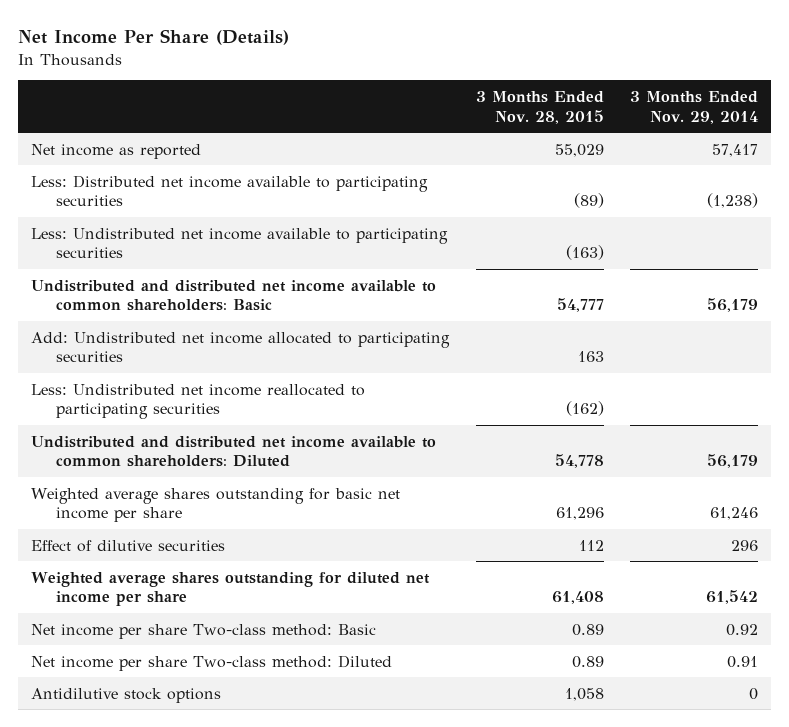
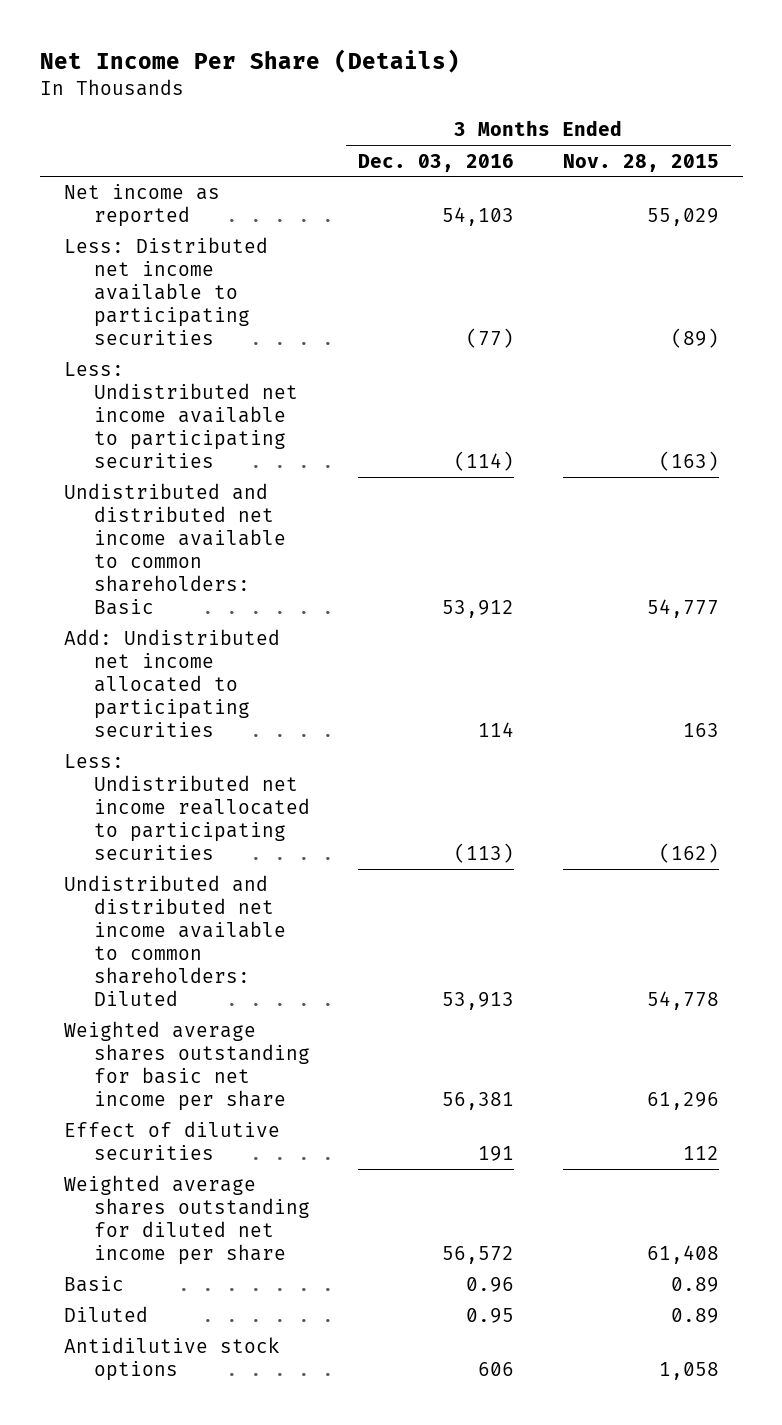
[629,91,758,124] 3 Months Ended Nov. 29, 2014 -> none
none -> [358,153,515,172] Dec. 03, 2016
[31,623,377,639] Net income per share Two-class method: Basic -> [63,1276,124,1293] Basic
[31,654,393,671] Net income per share Two-class method: Diluted -> [63,1306,148,1323] Diluted

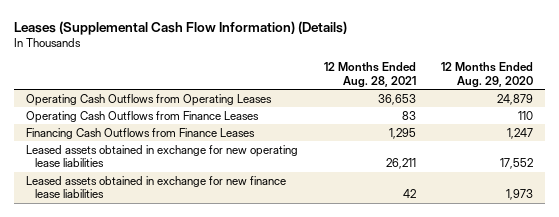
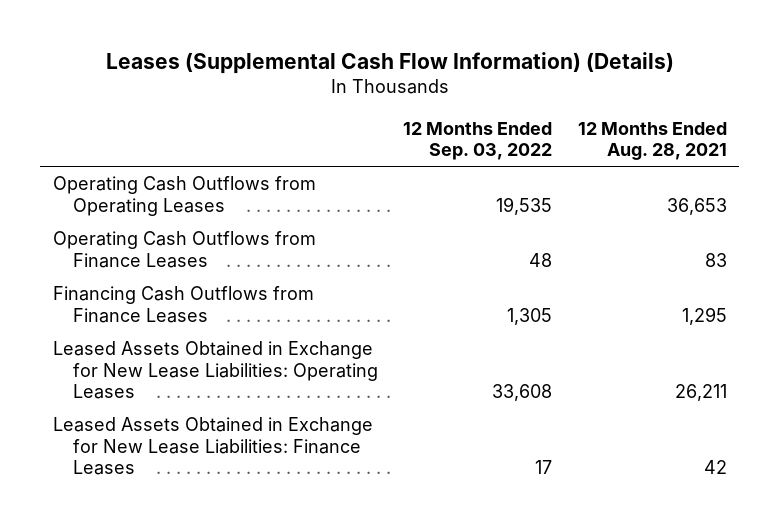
[440,62,533,88] 12 Months Ended Aug. 29, 2020 -> none
none -> [403,121,553,161] 12 Months Ended Sep. 03, 2022
[26,144,299,168] Leased assets obtained in exchange for new operating lease liabilities -> [53,341,379,400] Leased Assets Obtained in Exchange for New Lease Liabilities: Operating Leases
[26,175,287,199] Leased assets obtained in exchange for new finance lease liabilities -> [53,417,374,476] Leased Assets Obtained in Exchange for New Lease Liabilities: Finance Leases

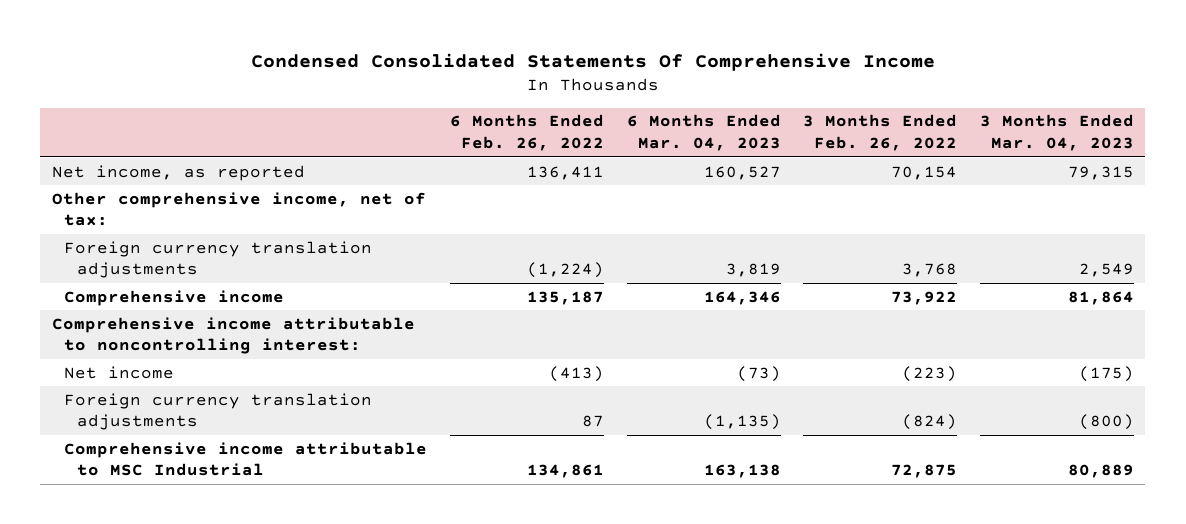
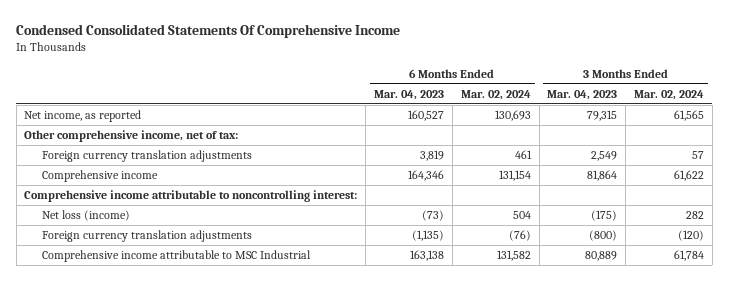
[450,114,605,152] 6 Months Ended Feb. 26, 2022 -> none
[803,114,958,152] 3 Months Ended Feb. 26, 2022 -> none
none -> [460,89,531,100] Mar. 02, 2024
none -> [634,89,705,100] Mar. 02, 2024
[64,365,175,379] Net income -> [41,210,130,222] Net loss (income)

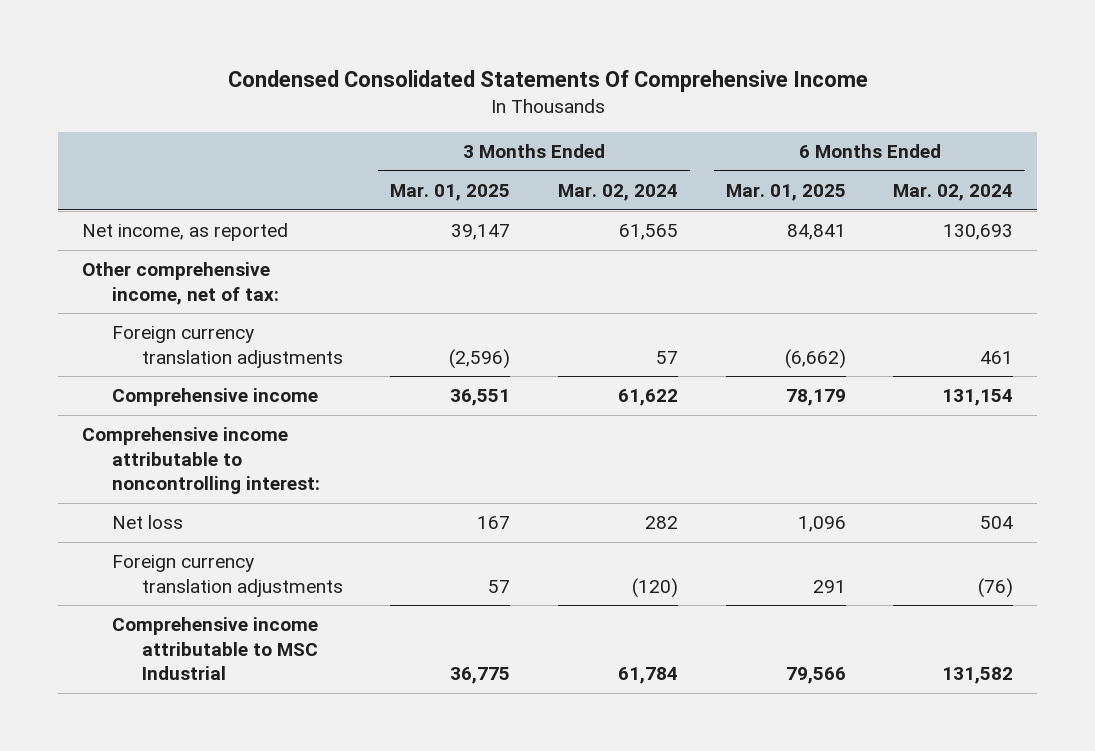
[374,89,445,100] Mar. 04, 2023 -> none
[547,89,618,100] Mar. 04, 2023 -> none
none -> [390,183,511,201] Mar. 01, 2025
none -> [725,183,846,201] Mar. 01, 2025
[41,210,130,222] Net loss (income) -> [111,515,183,530] Net loss

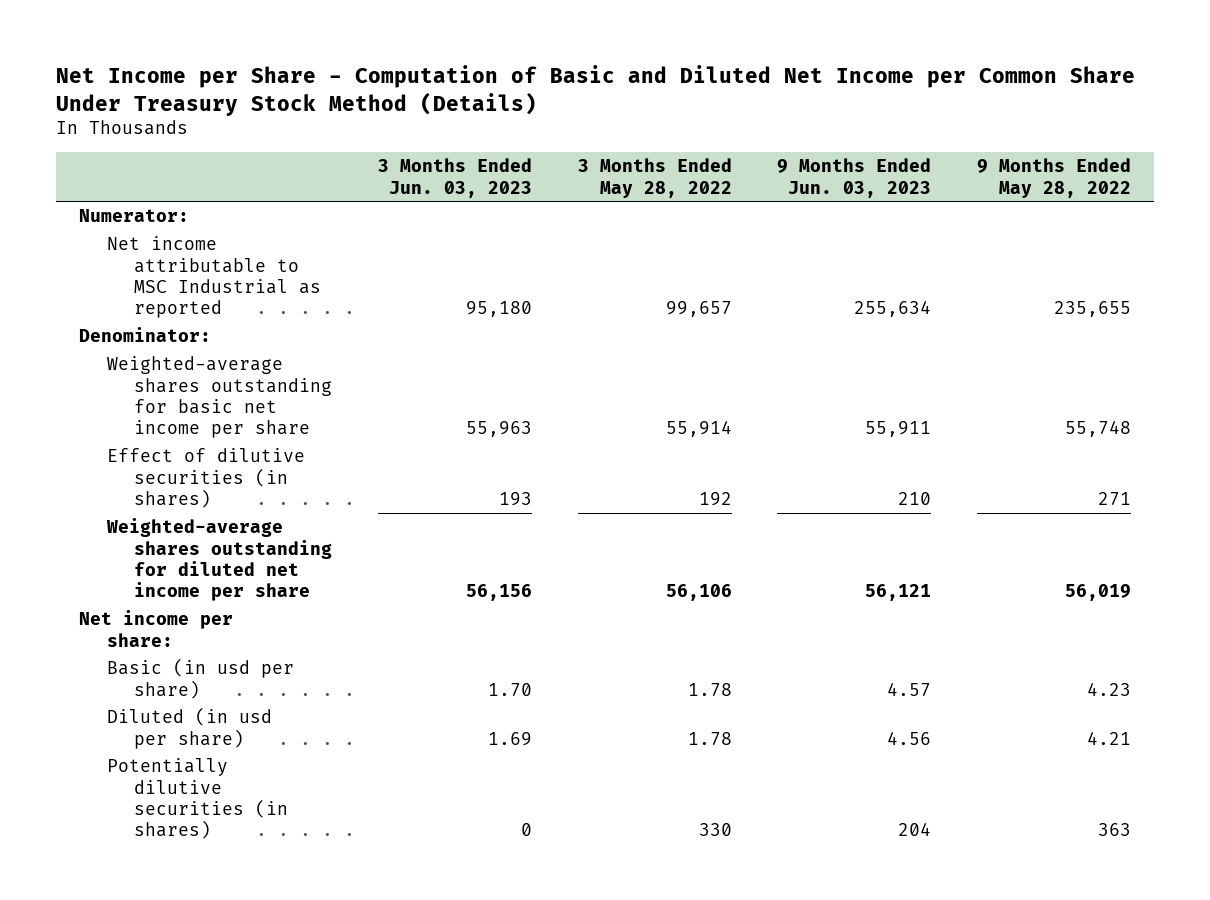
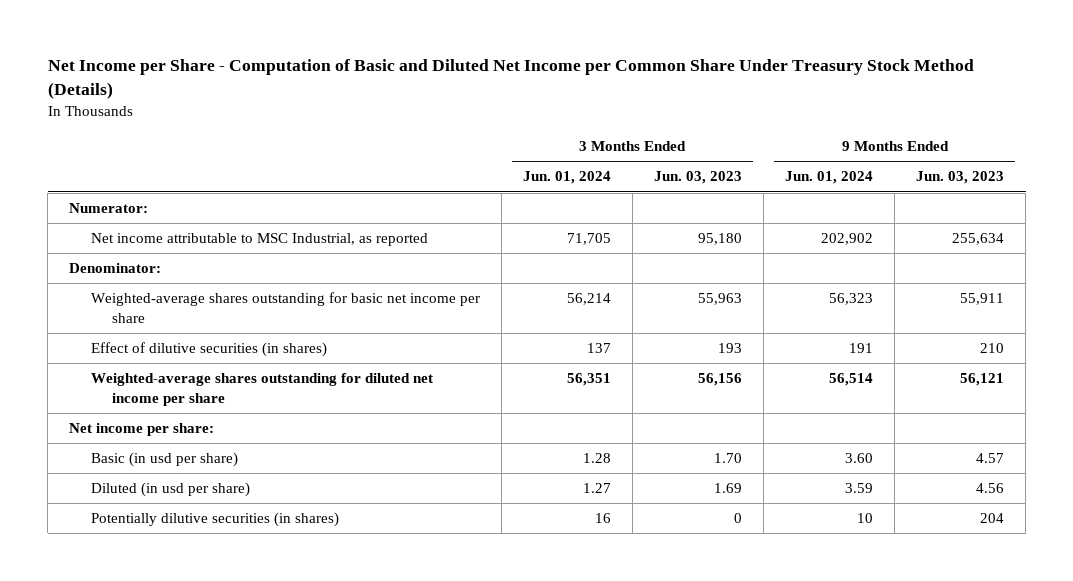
[577,158,732,198] 3 Months Ended May 28, 2022 -> none
[977,158,1132,198] 9 Months Ended May 28, 2022 -> none
none -> [522,171,611,185] Jun. 01, 2024
none -> [785,171,874,185] Jun. 01, 2024
[106,236,322,319] Net income attributable to MSC Industrial as reported -> [90,233,428,247] Net income attributable to MSC Industrial, as reported

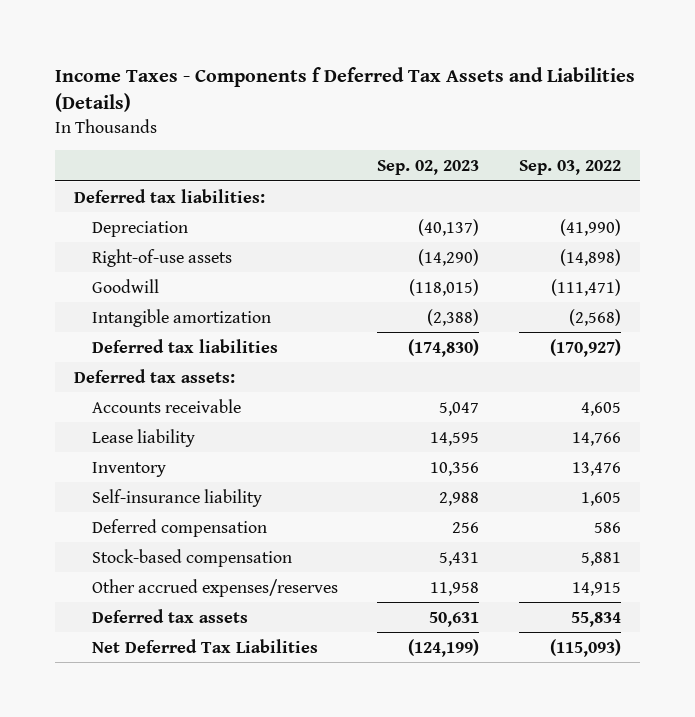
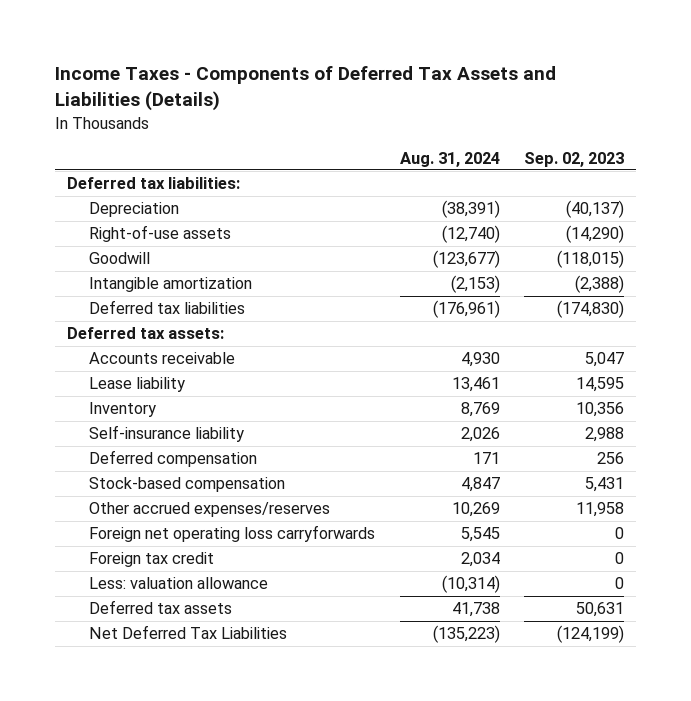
[54,66,635,113] Income Taxes - Components f Deferred Tax Assets and Liabilities (Details) -> [54,66,556,112] Income Taxes - Components of Deferred Tax Assets and Liabilities (Details)
[518,159,621,175] Sep. 03, 2022 -> none
none -> [399,151,500,167] Aug. 31, 2024
none -> [88,525,375,543] Foreign net operating loss carryforwards
none -> [88,552,214,568] Foreign tax credit
none -> [88,577,268,590] Less: valuation allowance

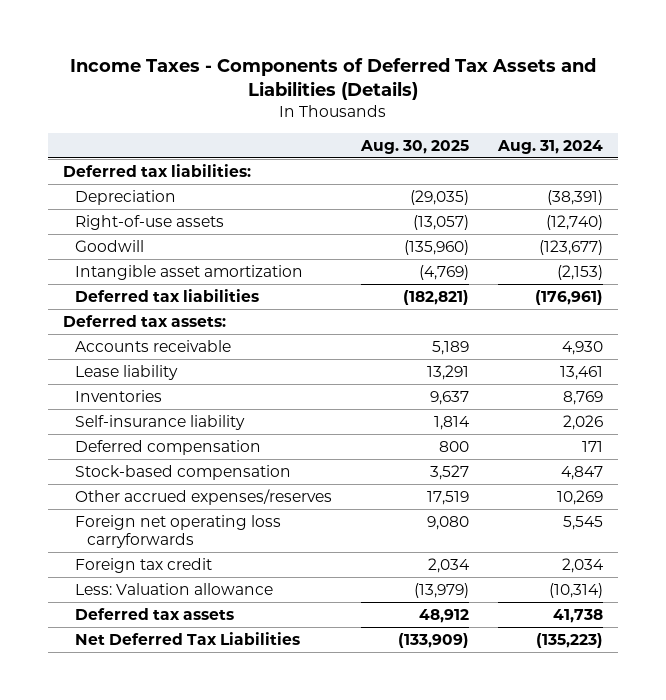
[524,151,625,167] Sep. 02, 2023 -> none
none -> [360,139,470,154] Aug. 30, 2025
[88,277,252,293] Intangible amortization -> [74,264,303,280] Intangible asset amortization
[88,402,156,418] Inventory -> [74,389,162,402] Inventories
[88,577,268,590] Less: valuation allowance -> [74,582,273,595] Less: Valuation allowance

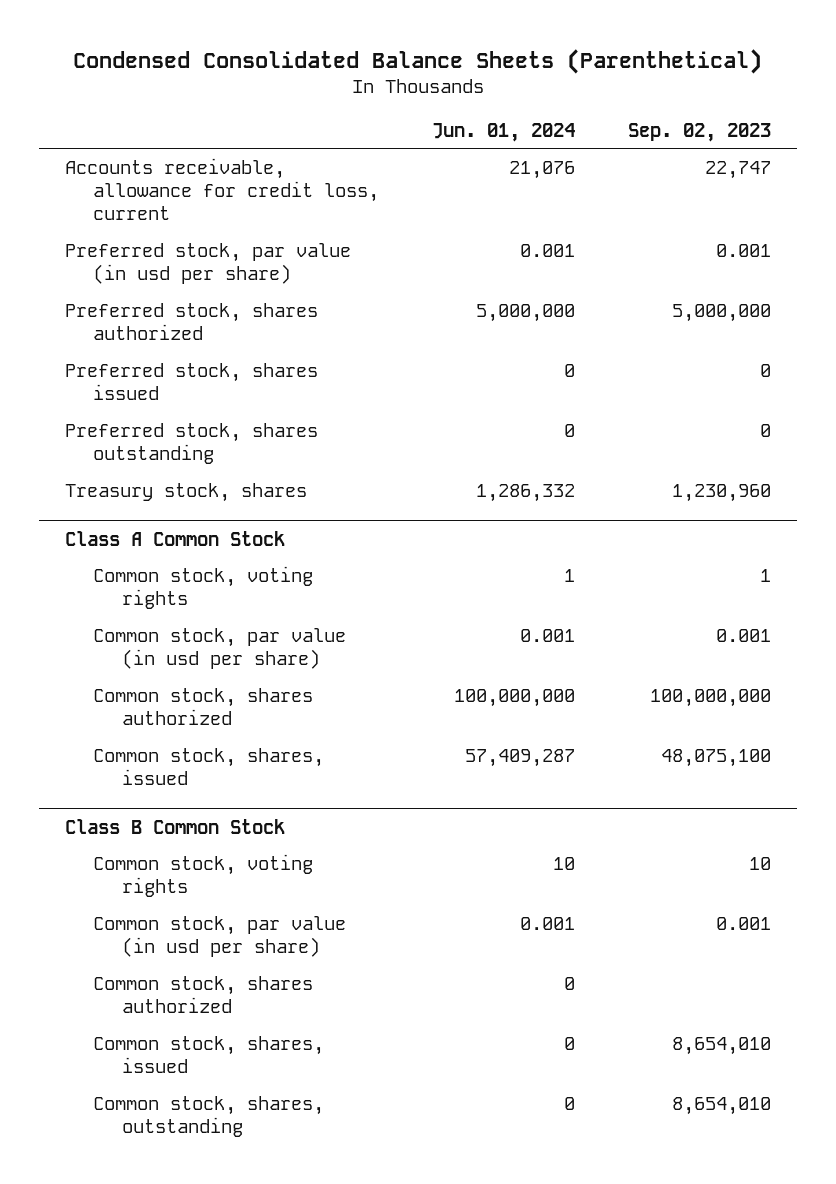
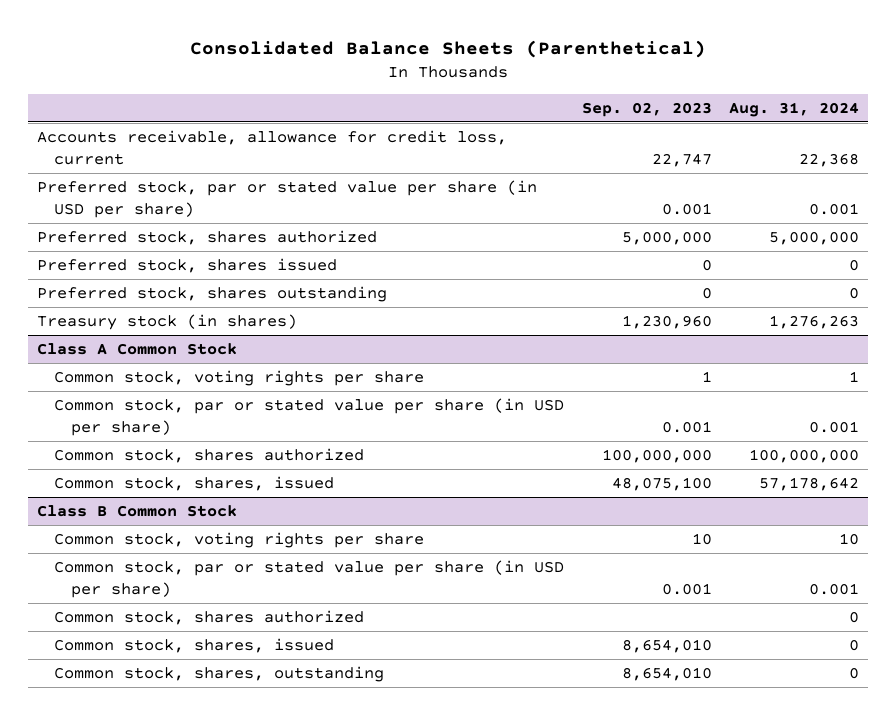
[72,48,762,74] Condensed Consolidated Balance Sheets (Parenthetical) -> [190,40,707,59] Consolidated Balance Sheets (Parenthetical)
[432,122,576,142] Jun. 01, 2024 -> none
none -> [729,101,860,117] Aug. 31, 2024
[64,242,351,285] Preferred stock, par value (in usd per share) -> [37,179,538,218] Preferred stock, par or stated value per share (in USD per share)
[64,482,307,502] Treasury stock, shares -> [37,313,298,330] Treasury stock (in shares)
[93,565,314,610] Common stock, voting rights -> [53,369,424,386] Common stock, voting rights per share
[93,627,347,670] Common stock, par value (in usd per share) -> [53,397,564,436] Common stock, par or stated value per share (in USD per share)
[93,853,314,898] Common stock, voting rights -> [53,531,424,548] Common stock, voting rights per share
[93,915,347,958] Common stock, par value (in usd per share) -> [53,559,564,598] Common stock, par or stated value per share (in USD per share)

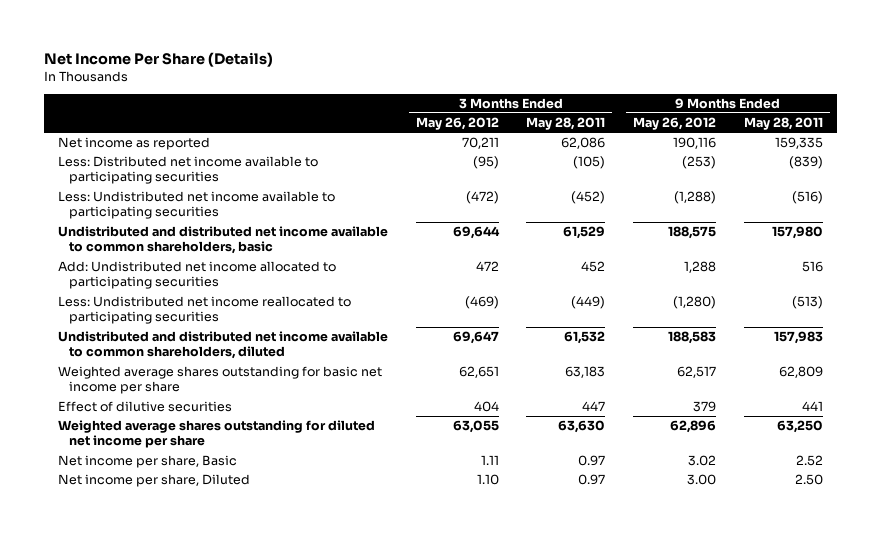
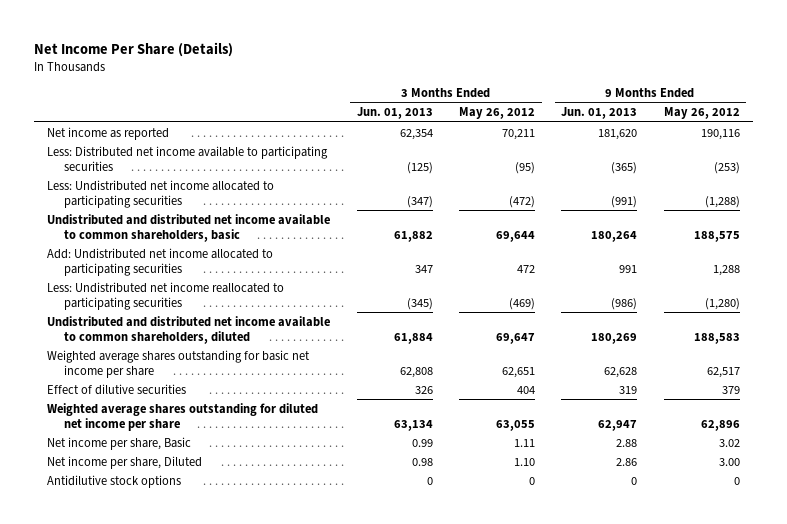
[526,117,606,131] May 28, 2011 -> none
[744,117,824,131] May 28, 2011 -> none
none -> [356,107,433,120] Jun. 01, 2013
none -> [561,107,638,120] Jun. 01, 2013
[57,191,335,220] Less: Undistributed net income available to participating securities -> [47,179,275,208] Less: Undistributed net income allocated to participating securities
none -> [47,474,182,488] Antidilutive stock options

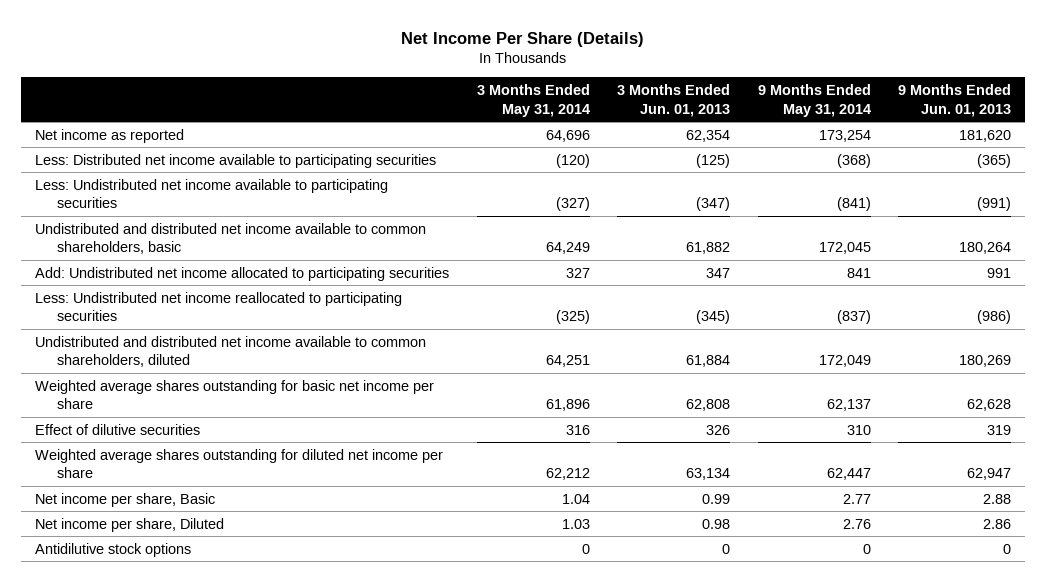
[459,107,536,120] May 26, 2012 -> none
[663,107,740,120] May 26, 2012 -> none
none -> [476,84,590,117] 3 Months Ended May 31, 2014
none -> [757,84,871,117] 9 Months Ended May 31, 2014
[47,179,275,208] Less: Undistributed net income allocated to participating securities -> [35,178,389,209] Less: Undistributed net income available to participating securities

